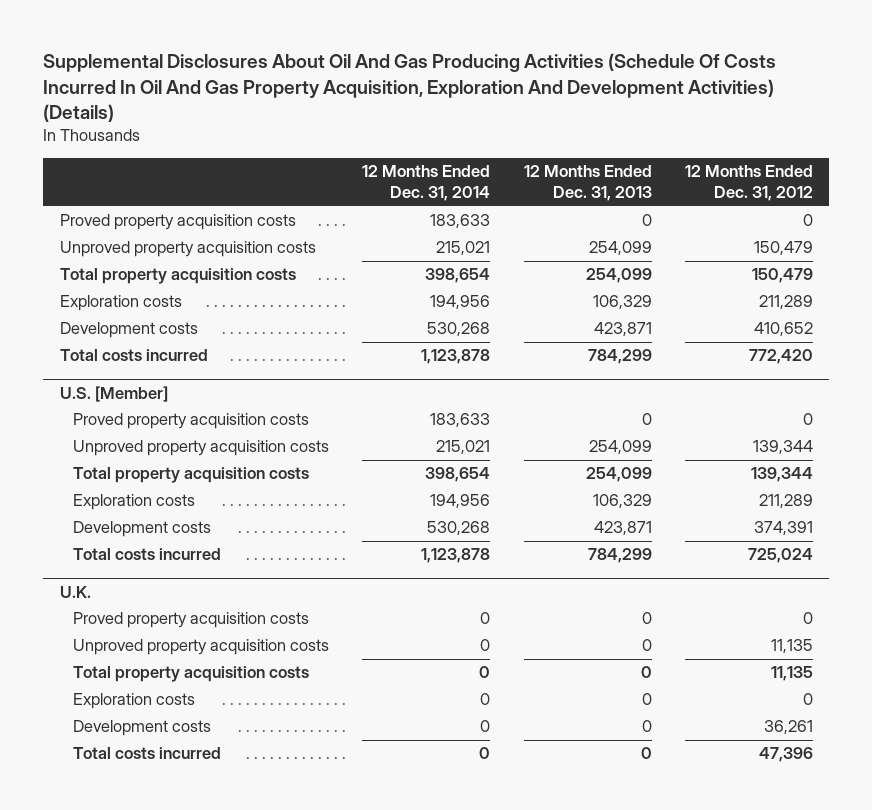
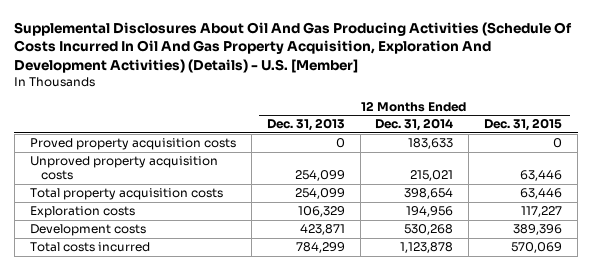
[43,53,777,123] Supplemental Disclosures About Oil And Gas Producing Activities (Schedule Of Costs Incurred In Oil And Gas Property Acquisition, Exploration And Development Activities) (Details) -> [14,21,573,73] Supplemental Disclosures About Oil And Gas Producing Activities (Schedule Of Costs Incurred In Oil And Gas Property Acquisition, Exploration And Development Activities) (Details) - U.S. [Member]
[684,165,813,202] 12 Months Ended Dec. 31, 2012 -> none
none -> [484,118,563,132] Dec. 31, 2015
[59,385,168,402] U.S. [Member] -> none
[73,413,310,430] Proved property acquisition costs -> none
[73,440,330,457] Unproved property acquisition costs -> none
[73,467,310,484] Total property acquisition costs -> none
[73,494,196,511] Exploration costs -> none
[73,521,212,538] Development costs -> none
[73,548,222,561] Total costs incurred -> none
[59,585,91,598] U.K. -> none
[73,612,310,629] Proved property acquisition costs -> none
[73,639,330,656] Unproved property acquisition costs -> none
[73,666,310,683] Total property acquisition costs -> none
[73,693,196,710] Exploration costs -> none
[73,720,212,737] Development costs -> none
[73,747,222,760] Total costs incurred -> none

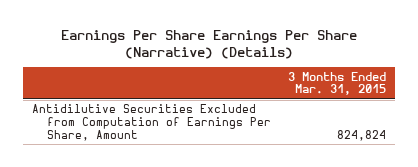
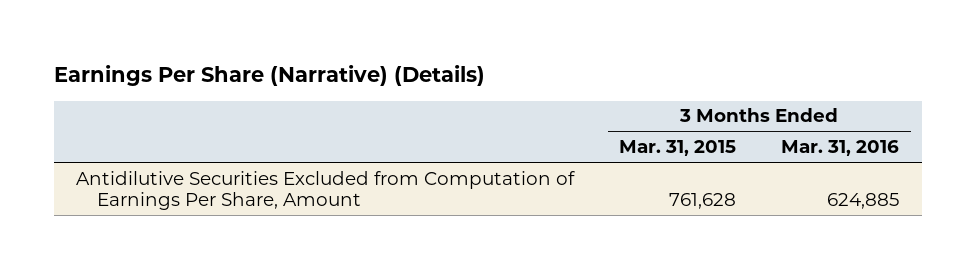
[60,29,357,59] Earnings Per Share Earnings Per Share (Narrative) (Details) -> [53,65,485,87] Earnings Per Share (Narrative) (Details)
none -> [781,140,900,157] Mar. 31, 2016
[337,129,387,141] 824,824 -> [669,193,737,210] 761,628

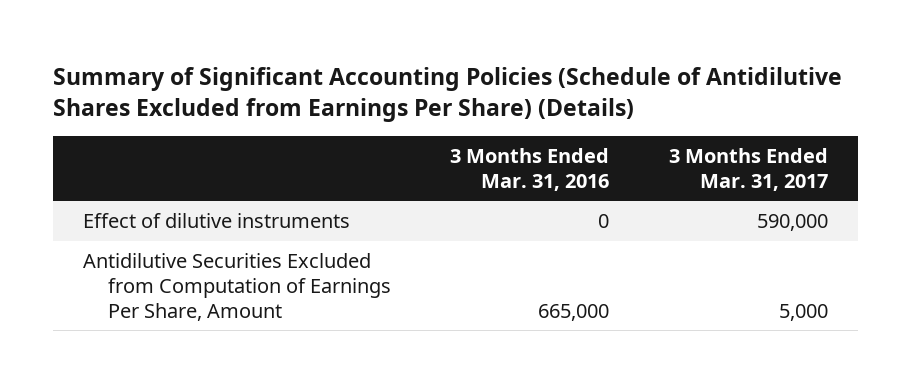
[53,65,485,87] Earnings Per Share (Narrative) (Details) -> [53,66,843,122] Summary of Significant Accounting Policies (Schedule of Antidilutive Shares Excluded from Earnings Per Share) (Details)
[619,140,737,157] Mar. 31, 2015 -> none
none -> [668,147,828,191] 3 Months Ended Mar. 31, 2017
none -> [83,212,351,228] Effect of dilutive instruments
[827,193,900,210] 624,885 -> [538,303,610,321] 665,000

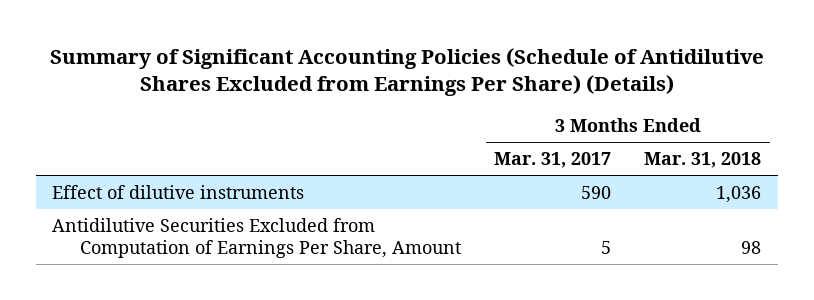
[450,147,610,191] 3 Months Ended Mar. 31, 2016 -> none
none -> [644,152,762,169] Mar. 31, 2018
[756,213,828,231] 590,000 -> [580,185,611,199] 590
[778,303,828,321] 5,000 -> [600,240,611,254] 5

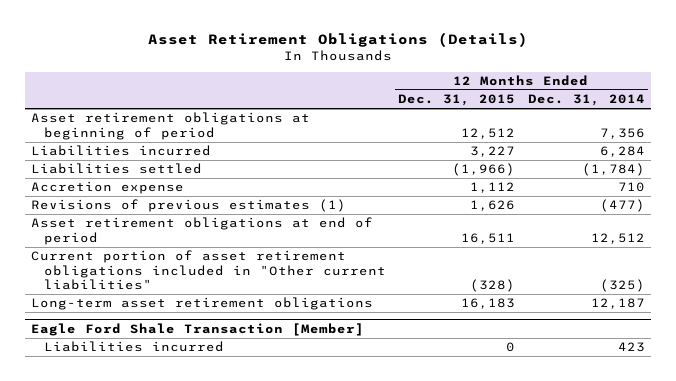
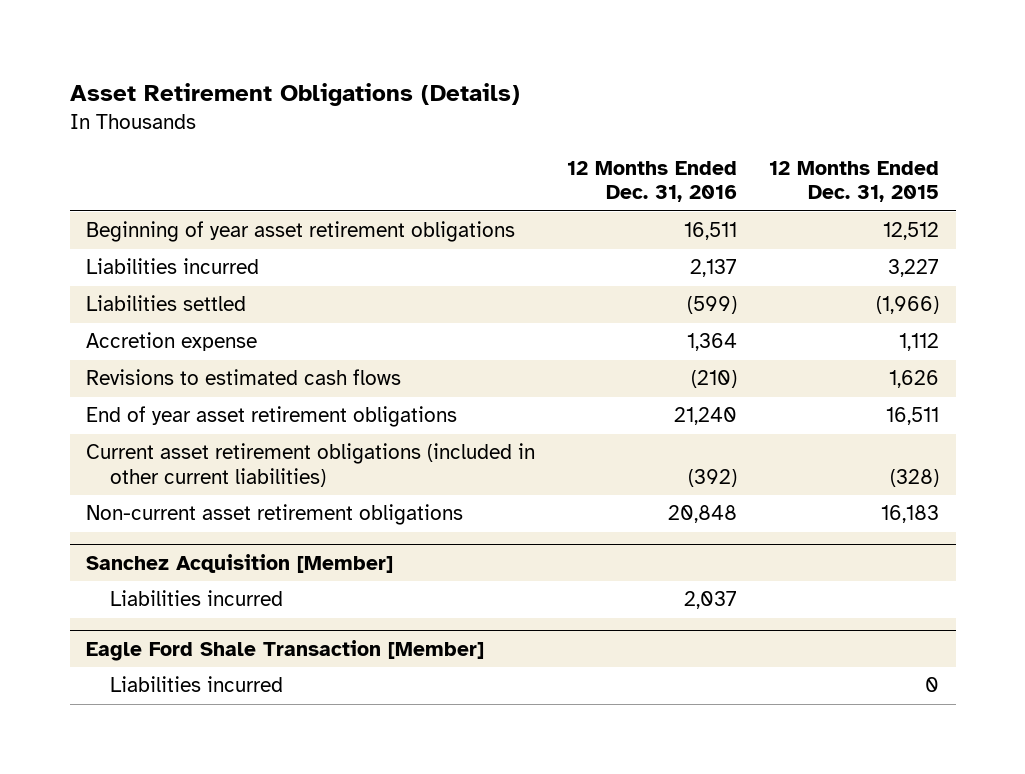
[527,94,645,107] Dec. 31, 2014 -> none
none -> [567,160,738,203] 12 Months Ended Dec. 31, 2016
[31,112,311,140] Asset retirement obligations at beginning of period -> [85,221,515,243] Beginning of year asset retirement obligations
[31,199,347,213] Revisions of previous estimates (1) -> [85,369,401,386] Revisions to estimated cash flows
[31,217,374,245] Asset retirement obligations at end of period -> [85,406,457,428] End of year asset retirement obligations
[31,250,386,291] Current portion of asset retirement obligations included in "Other current liabilities" -> [85,443,535,488] Current asset retirement obligations (included in other current liabilities)
[31,297,374,311] Long-term asset retirement obligations -> [85,504,463,526] Non-current asset retirement obligations
none -> [85,553,393,573] Sanchez Acquisition [Member]
none -> [110,590,284,607] Liabilities incurred

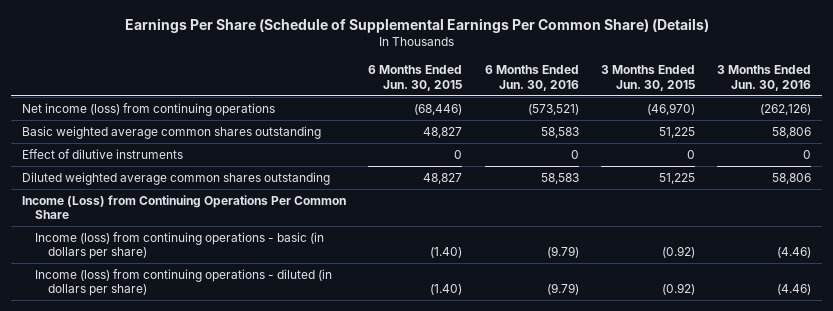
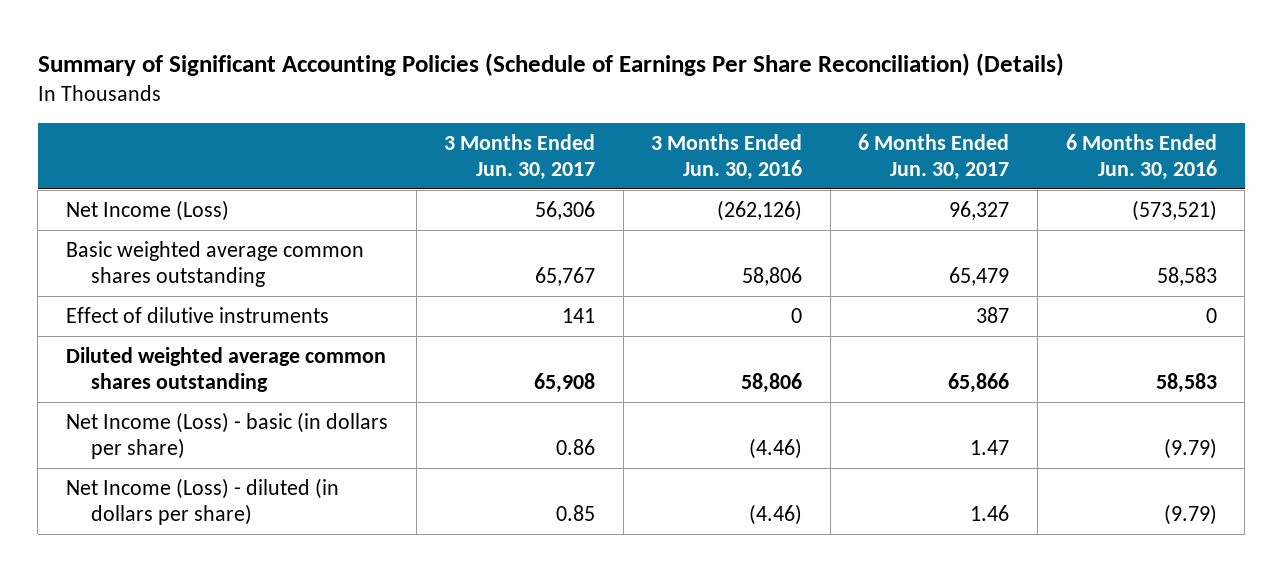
[124,17,709,33] Earnings Per Share (Schedule of Supplemental Earnings Per Common Share) (Details) -> [37,52,1064,76] Summary of Significant Accounting Policies (Schedule of Earnings Per Share Reconciliation) (Details)
[368,65,463,91] 6 Months Ended Jun. 30, 2015 -> none
[600,65,695,91] 3 Months Ended Jun. 30, 2015 -> none
none -> [444,133,596,180] 3 Months Ended Jun. 30, 2017
none -> [858,133,1010,180] 6 Months Ended Jun. 30, 2017
[22,102,276,116] Net income (loss) from continuing operations -> [66,200,230,222] Net Income (Loss)
[22,194,347,220] Income (Loss) from Continuing Operations Per Common Share -> none
[34,231,324,260] Income (loss) from continuing operations - basic (in dollars per share) -> [66,412,389,460] Net Income (Loss) - basic (in dollars per share)
[34,268,332,297] Income (loss) from continuing operations - diluted (in dollars per share) -> [66,478,340,526] Net Income (Loss) - diluted (in dollars per share)

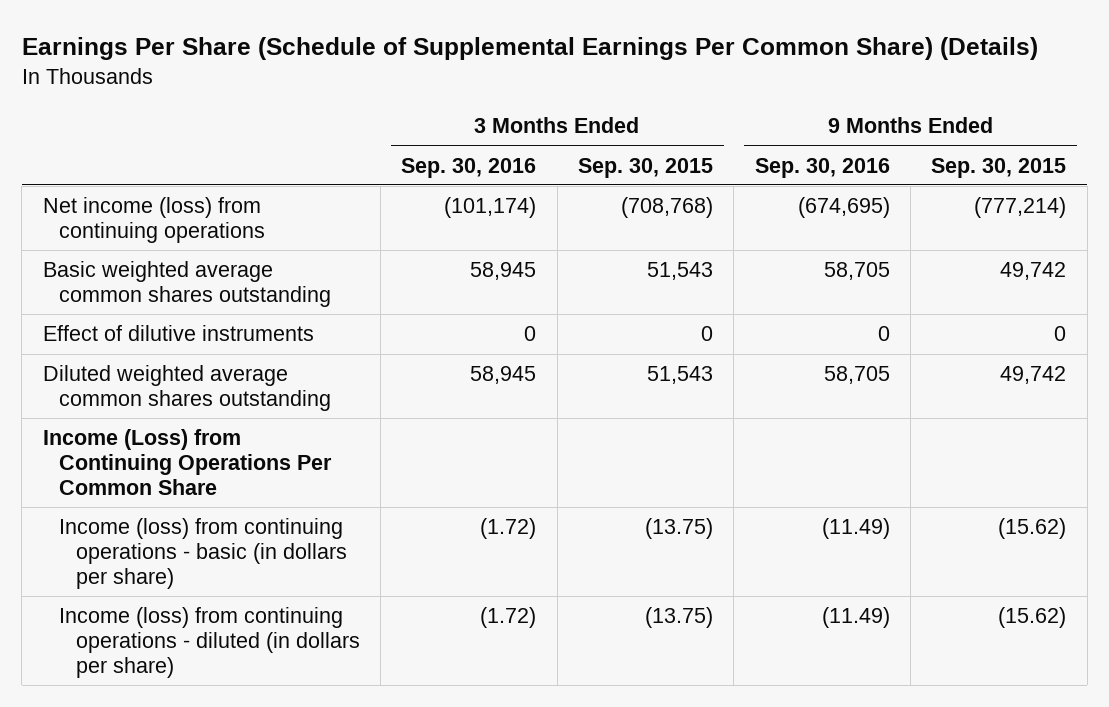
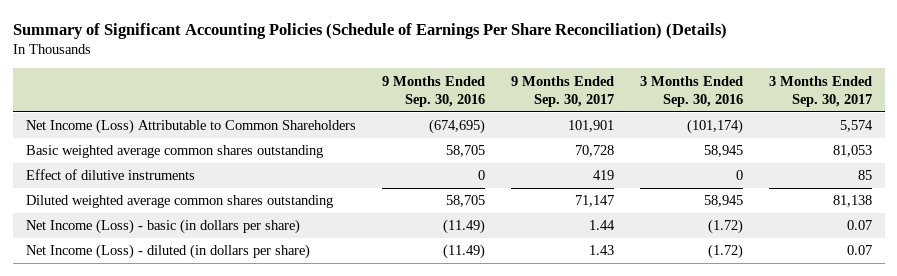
[21,37,1038,61] Earnings Per Share (Schedule of Supplemental Earnings Per Common Share) (Details) -> [12,22,727,39] Summary of Significant Accounting Policies (Schedule of Earnings Per Share Reconciliation) (Details)
[578,157,714,178] Sep. 30, 2015 -> none
[931,157,1067,178] Sep. 30, 2015 -> none
none -> [510,75,614,107] 9 Months Ended Sep. 30, 2017
none -> [768,75,872,107] 3 Months Ended Sep. 30, 2017
[42,197,266,244] Net income (loss) from continuing operations -> [25,119,356,135] Net Income (Loss) Attributable to Common Shareholders
[42,429,333,495] Income (Loss) from Continuing Operations Per Common Share -> none
[59,518,347,589] Income (loss) from continuing operations - basic (in dollars per share) -> [25,219,300,235] Net Income (Loss) - basic (in dollars per share)
[59,607,360,678] Income (loss) from continuing operations - diluted (in dollars per share) -> [25,244,310,260] Net Income (Loss) - diluted (in dollars per share)

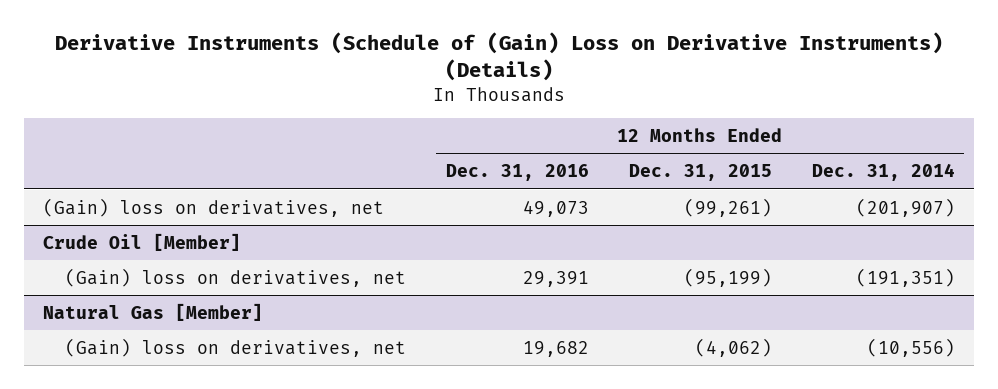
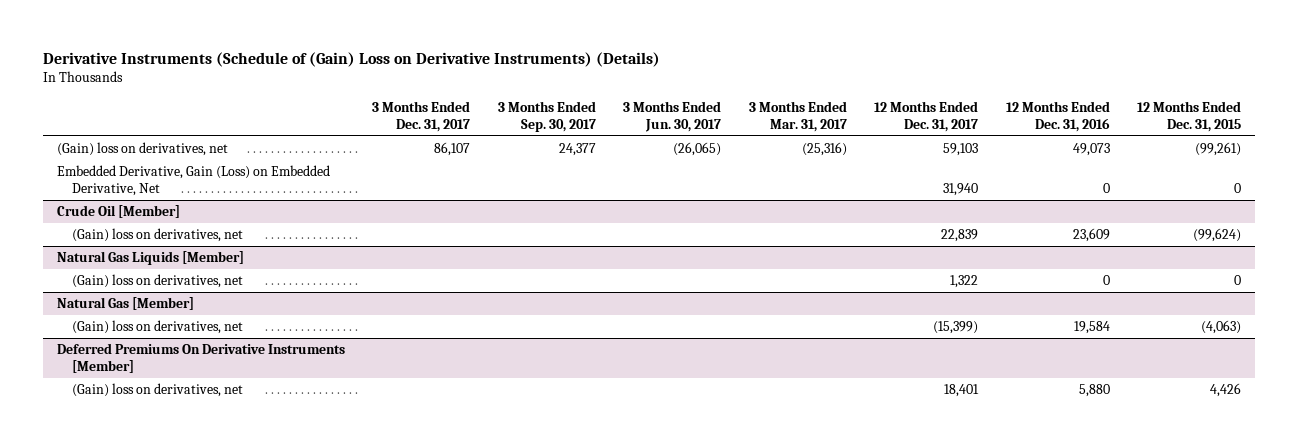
[811,163,955,182] Dec. 31, 2014 -> none
none -> [372,100,471,133] 3 Months Ended Dec. 31, 2017
none -> [497,100,596,133] 3 Months Ended Sep. 30, 2017
none -> [623,100,722,133] 3 Months Ended Jun. 30, 2017
none -> [748,100,847,133] 3 Months Ended Mar. 31, 2017
none -> [874,100,979,133] 12 Months Ended Dec. 31, 2017
none -> [56,164,330,197] Embedded Derivative, Gain (Loss) on Embedded Derivative, Net
[523,270,590,287] 29,391 -> [1072,227,1110,242] 23,609
[683,267,772,287] (95,199) -> [1193,227,1242,242] (99,624)
none -> [56,250,244,265] Natural Gas Liquids [Member]
none -> [72,273,244,288] (Gain) loss on derivatives, net
[523,340,590,357] 19,682 -> [1073,320,1110,334] 19,584
[694,337,772,357] (4,062) -> [1201,319,1242,334] (4,063)
none -> [56,342,345,374] Deferred Premiums On Derivative Instruments [Member]
none -> [72,382,244,397] (Gain) loss on derivatives, net

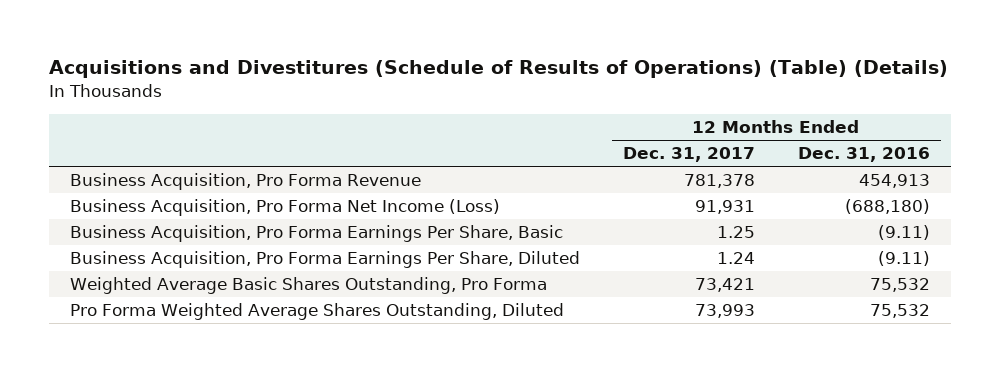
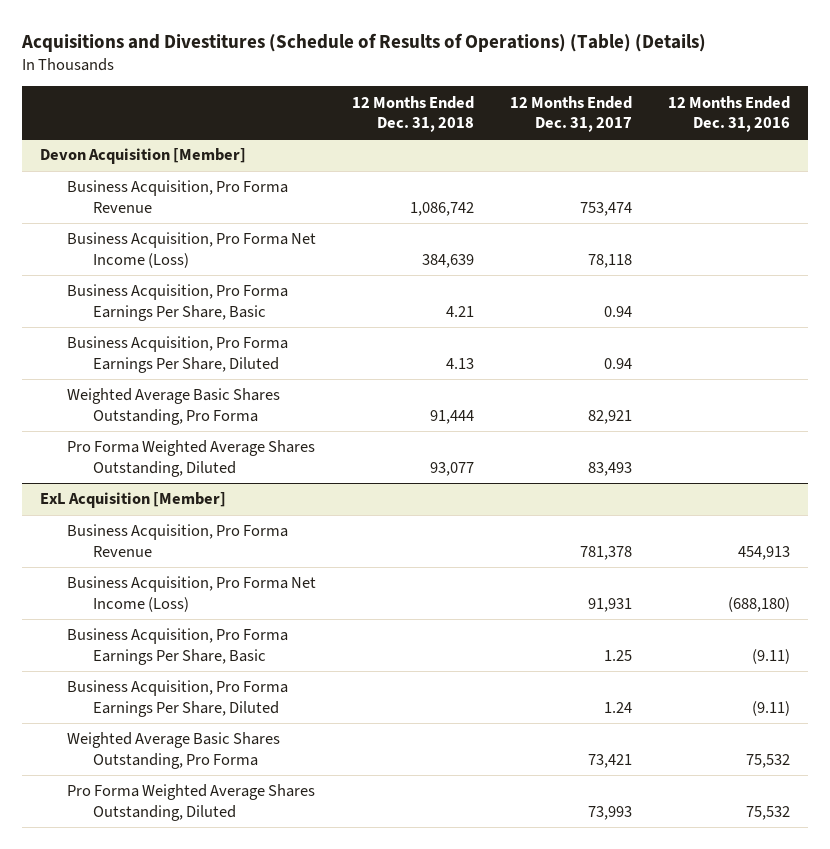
none -> [351,95,474,132] 12 Months Ended Dec. 31, 2018
none -> [40,148,247,165] Devon Acquisition [Member]
none -> [66,180,288,213] Business Acquisition, Pro Forma Revenue
none -> [66,232,316,268] Business Acquisition, Pro Forma Net Income (Loss)
none -> [66,284,288,321] Business Acquisition, Pro Forma Earnings Per Share, Basic
none -> [66,336,288,373] Business Acquisition, Pro Forma Earnings Per Share, Diluted
none -> [66,388,280,425] Weighted Average Basic Shares Outstanding, Pro Forma
none -> [66,440,315,477] Pro Forma Weighted Average Shares Outstanding, Diluted
none -> [40,492,227,509] ExL Acquisition [Member]

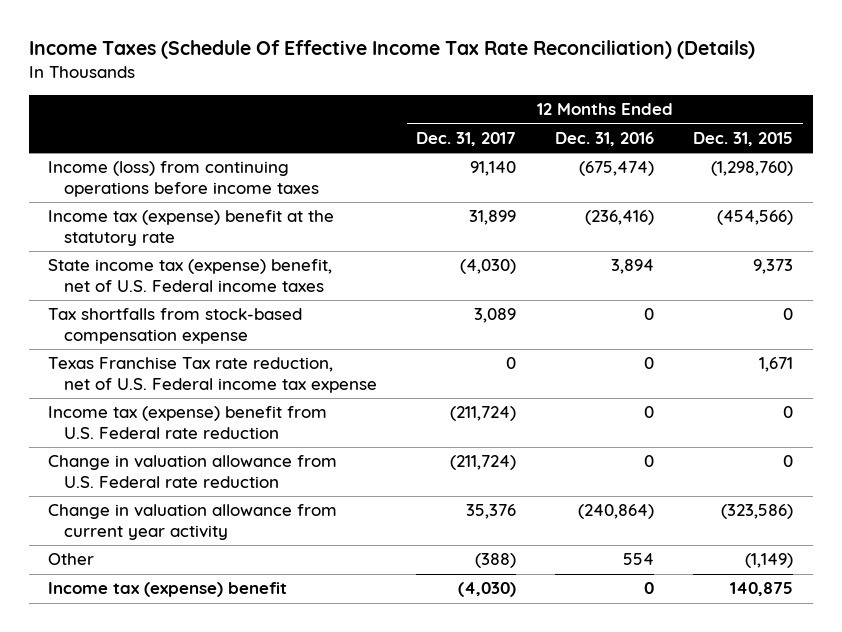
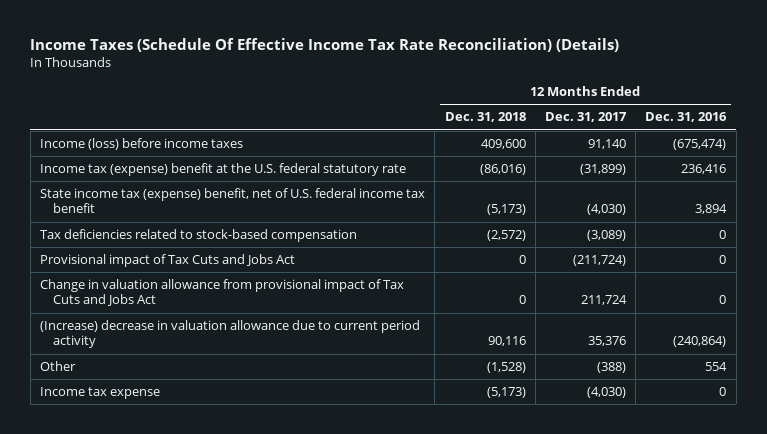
[693,131,794,146] Dec. 31, 2015 -> none
none -> [444,112,526,123] Dec. 31, 2018
[48,357,378,393] Texas Franchise Tax rate reduction, net of U.S. Federal income tax expense -> none
[48,161,320,197] Income (loss) from continuing operations before income taxes -> [40,137,244,150] Income (loss) before income taxes
[48,210,335,246] Income tax (expense) benefit at the statutory rate -> [40,162,407,176] Income tax (expense) benefit at the U.S. federal statutory rate
[469,210,517,226] 31,899 -> [579,163,626,175] (31,899)
[585,210,655,226] (236,416) -> [681,163,727,174] 236,416
[48,259,333,292] State income tax (expense) benefit, net of U.S. Federal income taxes -> [40,187,426,214] State income tax (expense) benefit, net of U.S. federal income tax benefit
[48,308,303,344] Tax shortfalls from stock-based compensation expense -> [40,228,358,242] Tax deficiencies related to stock-based compensation
[474,308,517,324] 3,089 -> [586,229,626,241] (3,089)
[48,406,328,439] Income tax (expense) benefit from U.S. Federal rate reduction -> [40,253,296,267] Provisional impact of Tax Cuts and Jobs Act
[48,455,338,488] Change in valuation allowance from U.S. Federal rate reduction -> [40,278,405,307] Change in valuation allowance from provisional impact of Tax Cuts and Jobs Act
[450,455,517,471] (211,724) -> [580,295,627,306] 211,724
[48,504,338,540] Change in valuation allowance from current year activity -> [40,319,421,349] (Increase) decrease in valuation allowance due to current period activity
[48,582,288,598] Income tax (expense) benefit -> [40,386,161,399] Income tax expense

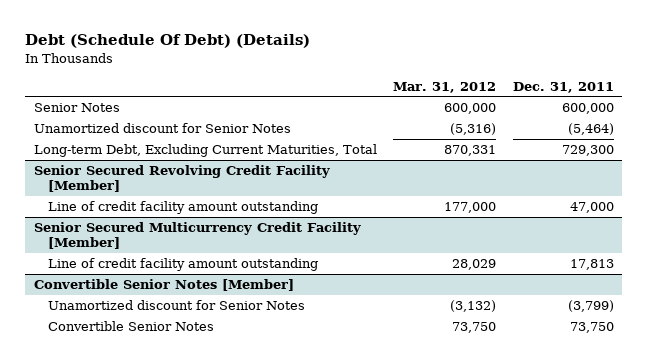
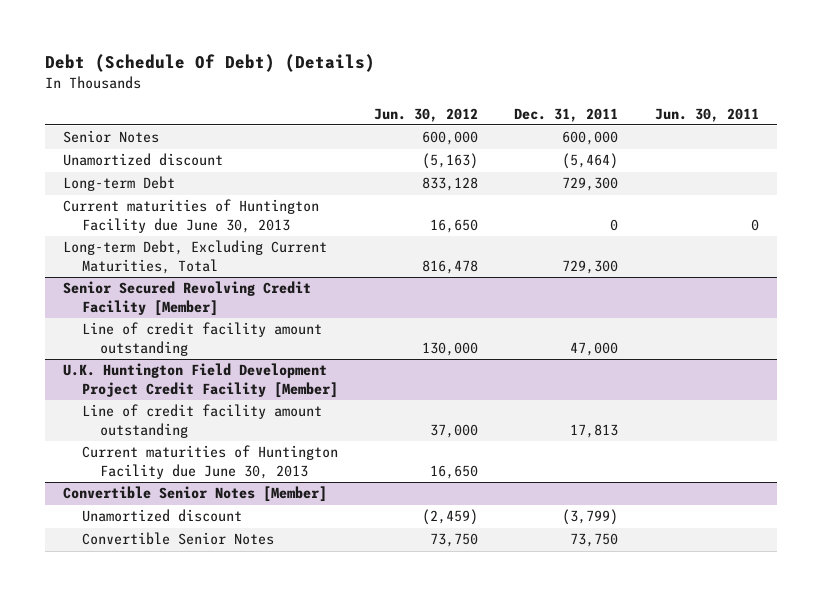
[393,81,497,93] Mar. 31, 2012 -> none
none -> [373,107,478,122] Jun. 30, 2012
none -> [654,107,759,122] Jun. 30, 2011
[33,123,291,134] Unamortized discount for Senior Notes -> [63,153,224,167] Unamortized discount
none -> [63,176,176,192] Long-term Debt
none -> [63,199,320,234] Current maturities of Huntington Facility due June 30, 2013
[33,222,361,250] Senior Secured Multicurrency Credit Facility [Member] -> none
none -> [63,363,338,399] U.K. Huntington Field Development Project Credit Facility [Member]
none -> [81,445,338,480] Current maturities of Huntington Facility due June 30, 2013
[47,300,305,311] Unamortized discount for Senior Notes -> [81,509,242,523] Unamortized discount

